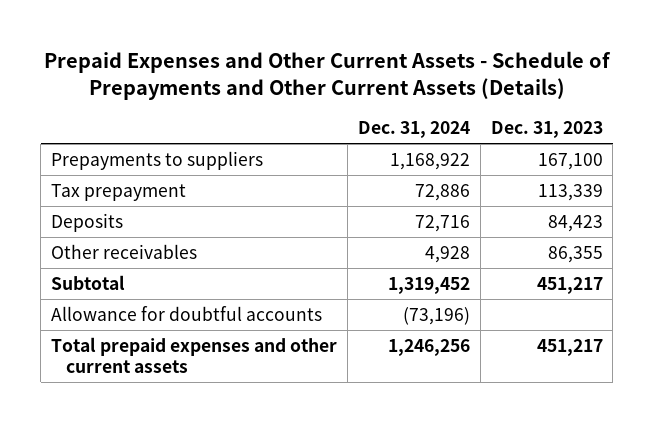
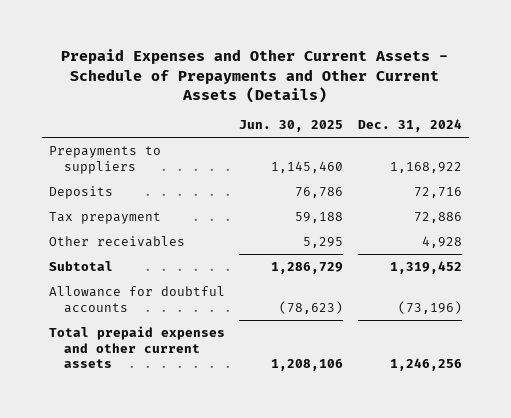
[490,121,603,139] Dec. 31, 2023 -> none
none -> [239,120,344,133] Jun. 30, 2025
[51,183,187,201] Tax prepayment -> [48,211,161,224] Tax prepayment

